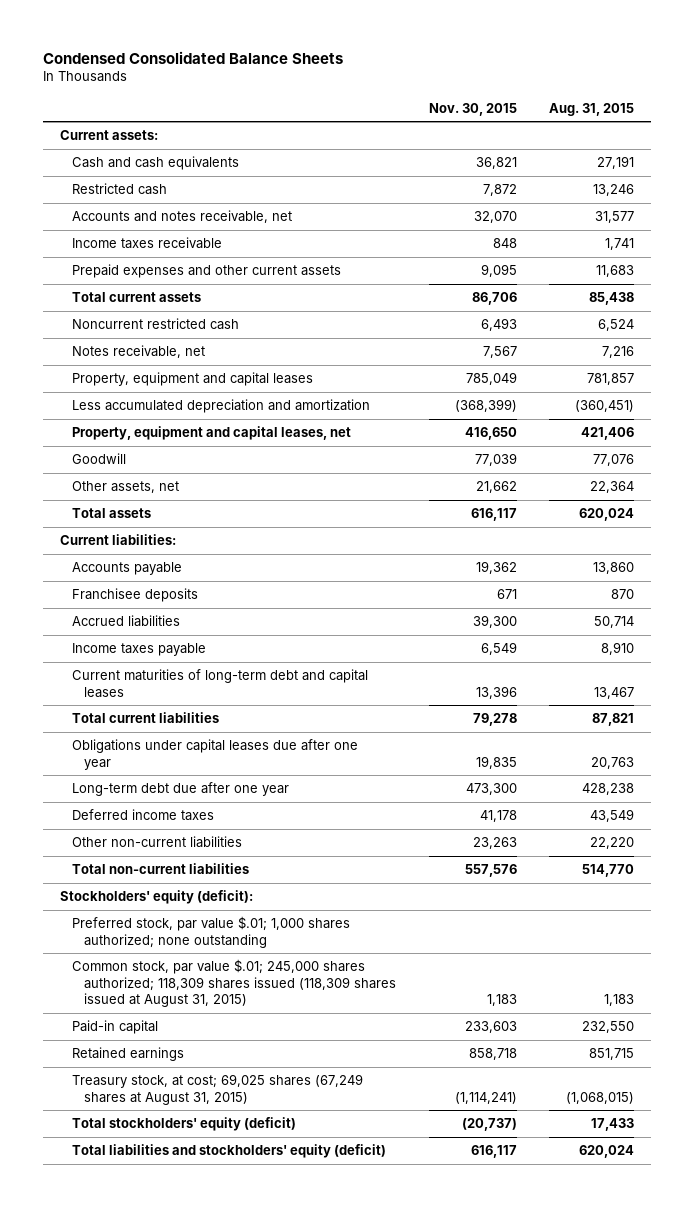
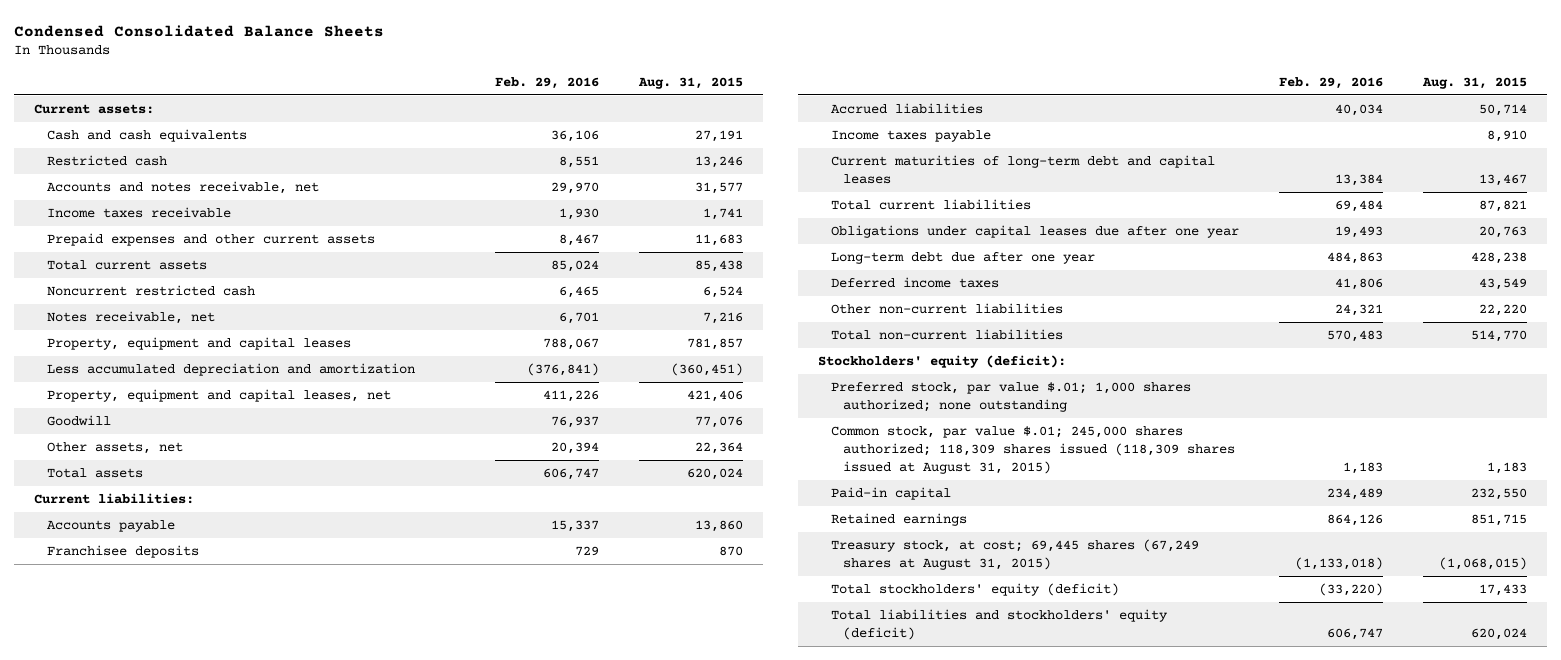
[428,102,517,116] Nov. 30, 2015 -> none
none -> [494,76,599,89] Feb. 29, 2016
[71,1074,363,1105] Treasury stock, at cost; 69,025 shares (67,249 shares at August 31, 2015) -> [830,539,1199,571] Treasury stock, at cost; 69,445 shares (67,249 shares at August 31, 2015)

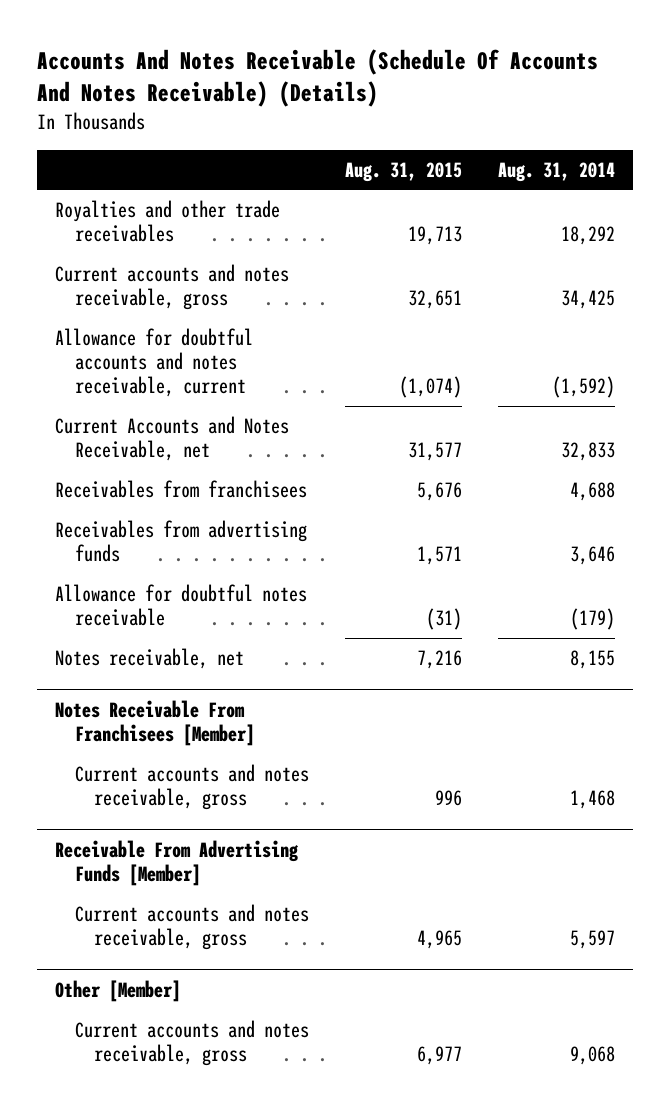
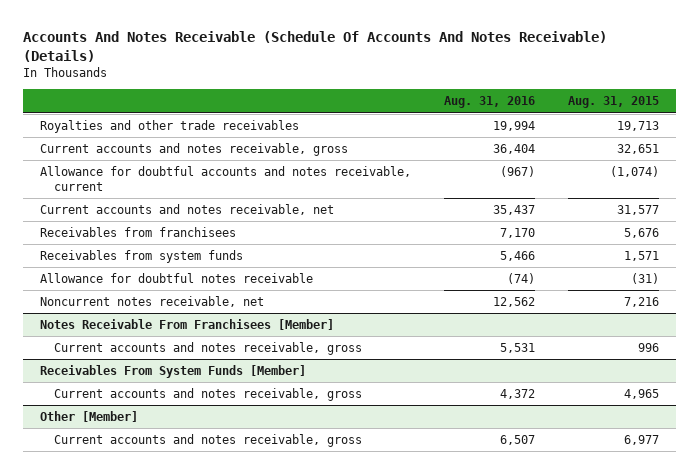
[497,161,615,182] Aug. 31, 2014 -> none
none -> [444,96,536,109] Aug. 31, 2016
[54,416,289,462] Current Accounts and Notes Receivable, net -> [39,204,334,216] Current accounts and notes receivable, net
[54,520,307,563] Receivables from advertising funds -> [39,250,243,264] Receivables from system funds
[54,648,244,670] Notes receivable, net -> [39,296,264,308] Noncurrent notes receivable, net
[54,840,299,887] Receivable From Advertising Funds [Member] -> none
none -> [39,365,306,379] Receivables From System Funds [Member]

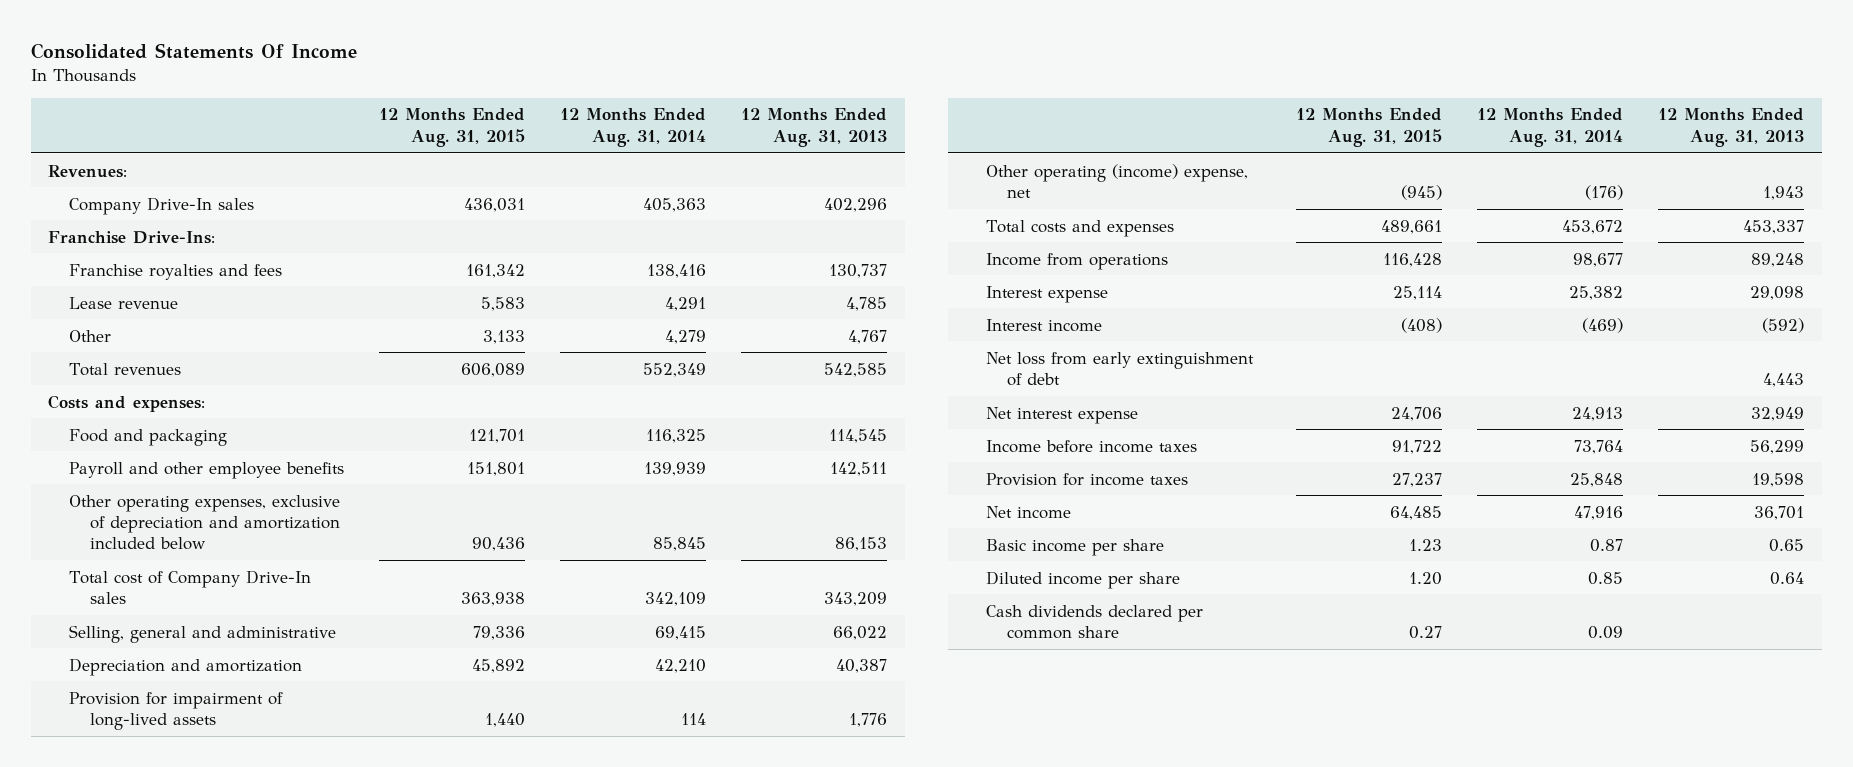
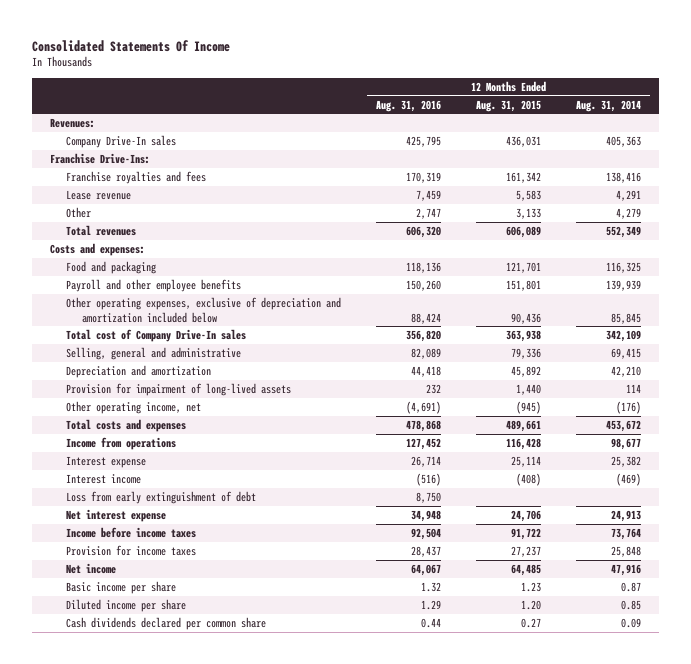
[741,108,888,147] 12 Months Ended Aug. 31, 2013 -> none
none -> [376,99,442,112] Aug. 31, 2016
[986,163,1249,199] Other operating (income) expense, net -> [66,400,202,414] Other operating income, net
[986,351,1255,387] Net loss from early extinguishment of debt -> [66,490,257,504] Loss from early extinguishment of debt

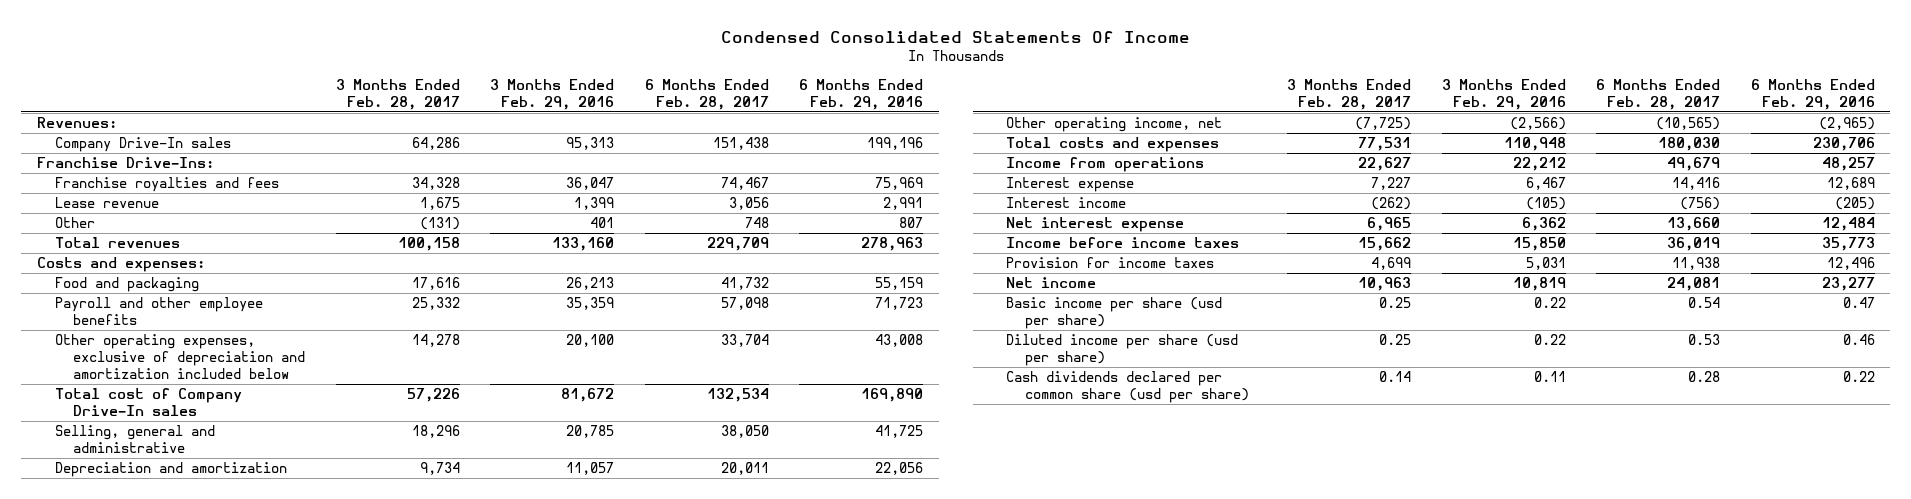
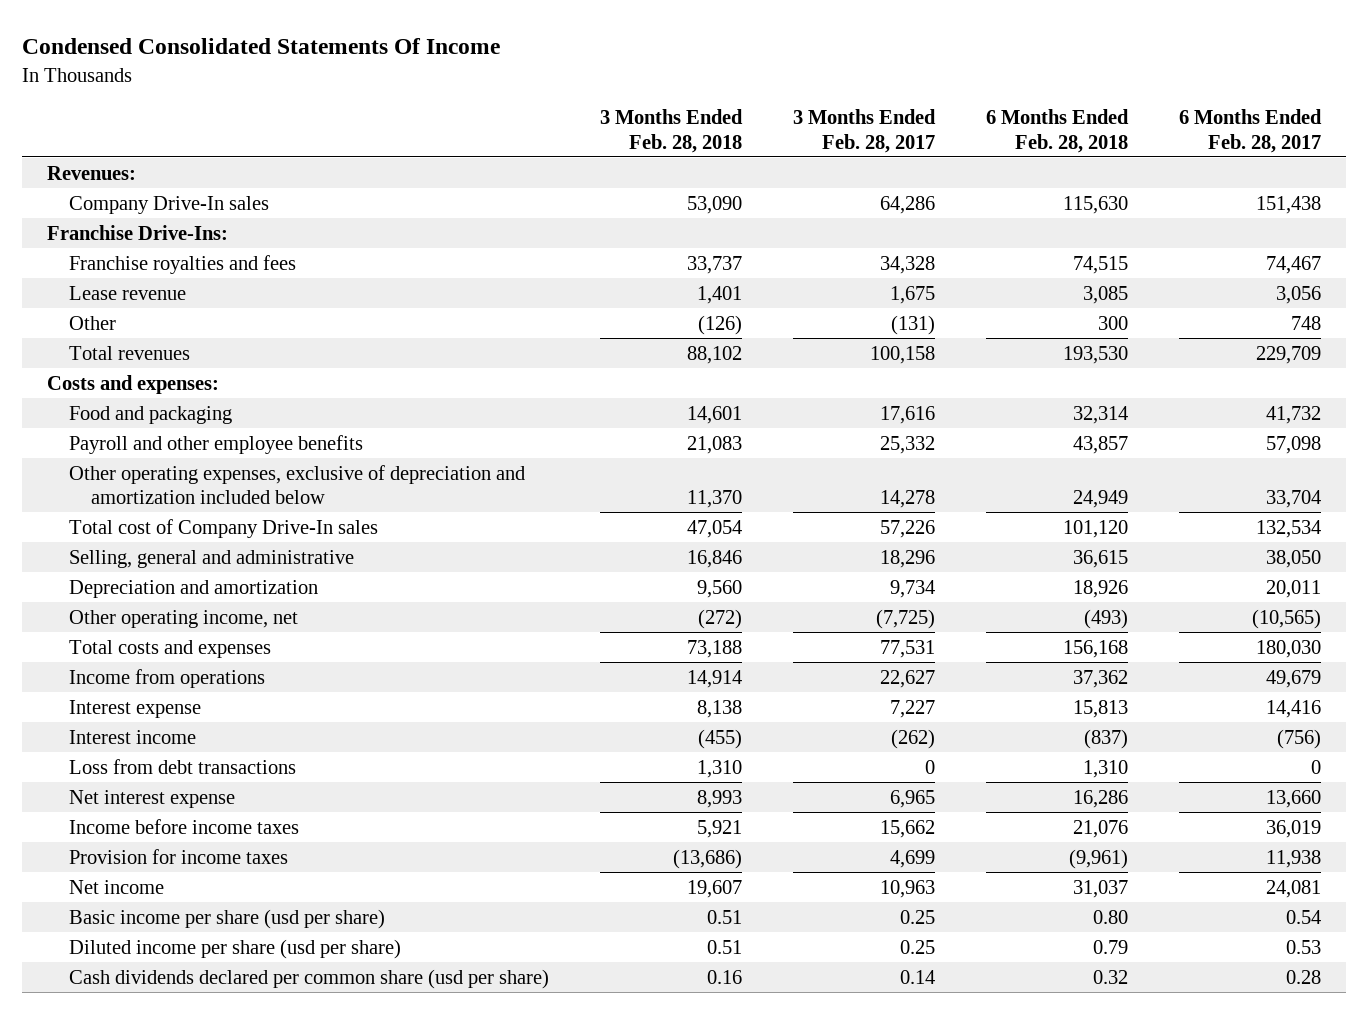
[490,78,615,110] 3 Months Ended Feb. 29, 2016 -> none
[799,78,924,110] 6 Months Ended Feb. 29, 2016 -> none
none -> [600,109,744,153] 3 Months Ended Feb. 28, 2018
none -> [985,109,1129,153] 6 Months Ended Feb. 28, 2018
none -> [69,758,297,774] Loss from debt transactions

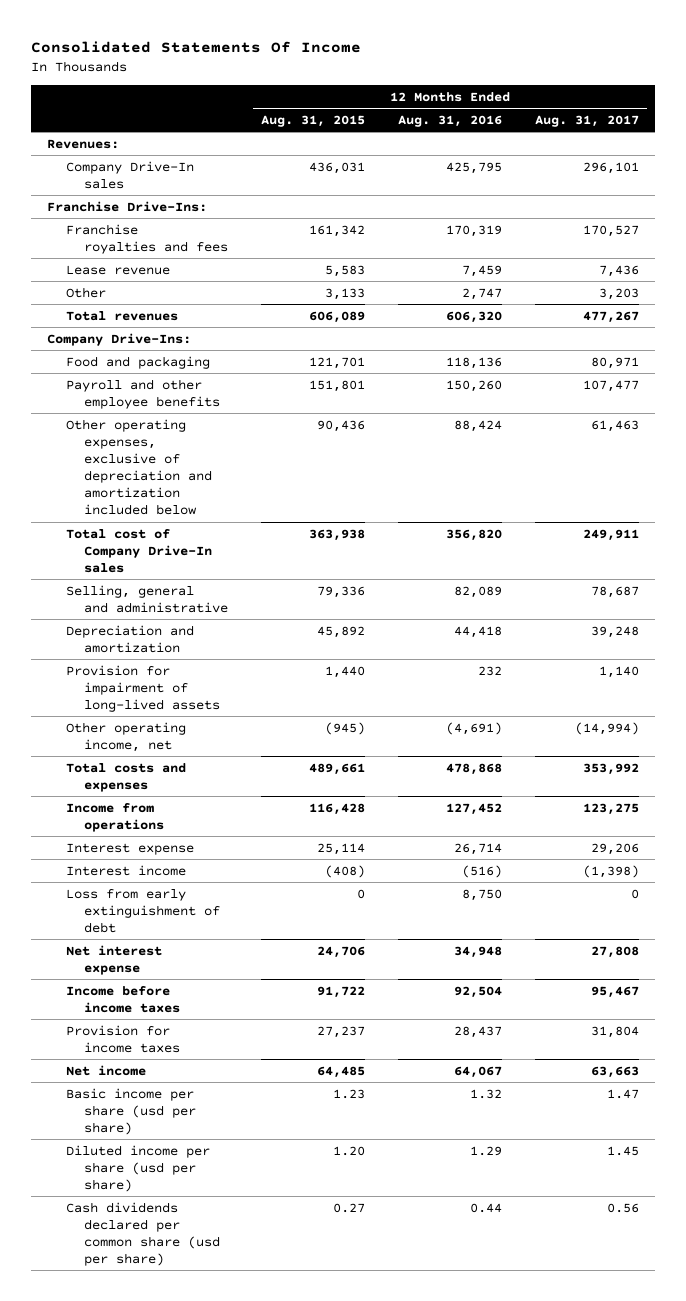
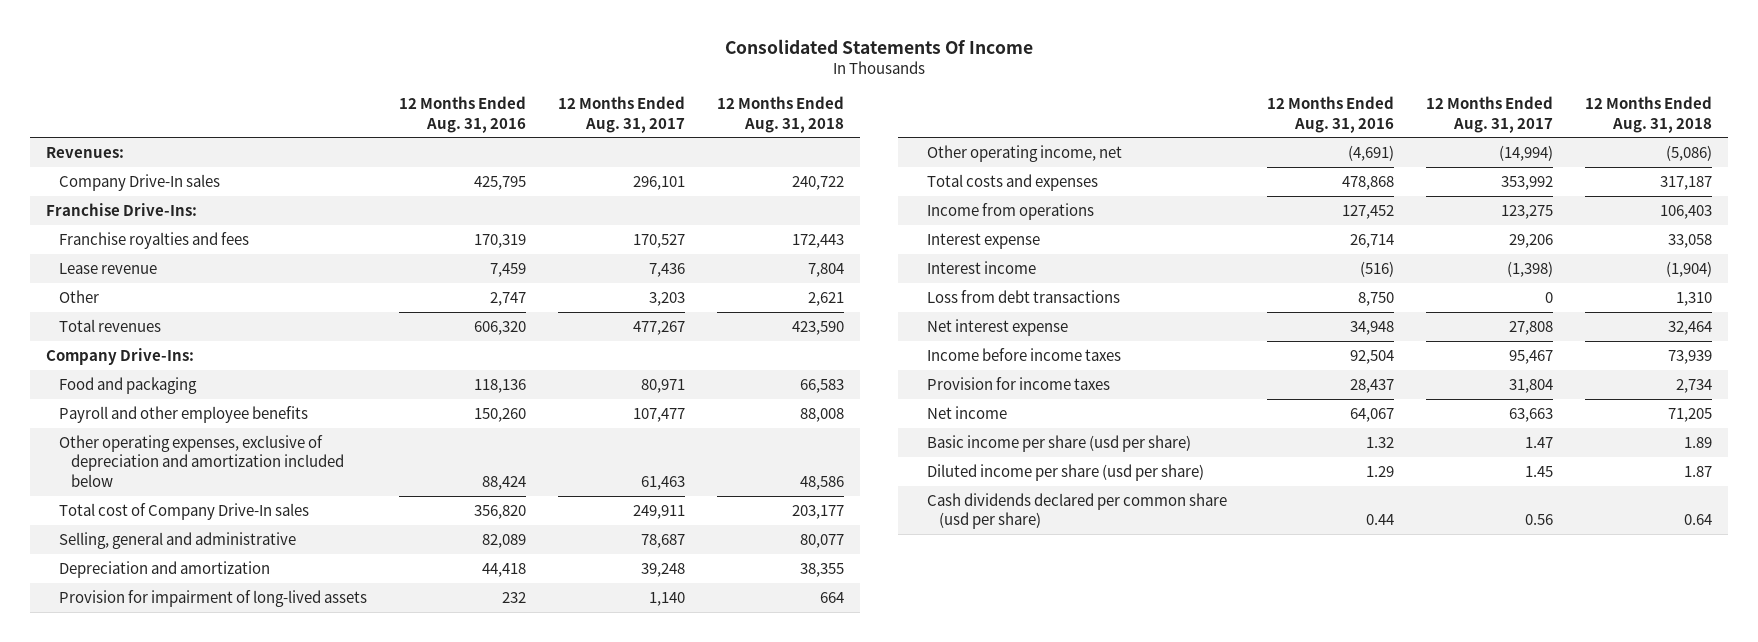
[261,114,366,127] Aug. 31, 2015 -> none
none -> [716,96,844,133] 12 Months Ended Aug. 31, 2018
[65,888,221,933] Loss from early extinguishment of debt -> [926,289,1120,303] Loss from debt transactions

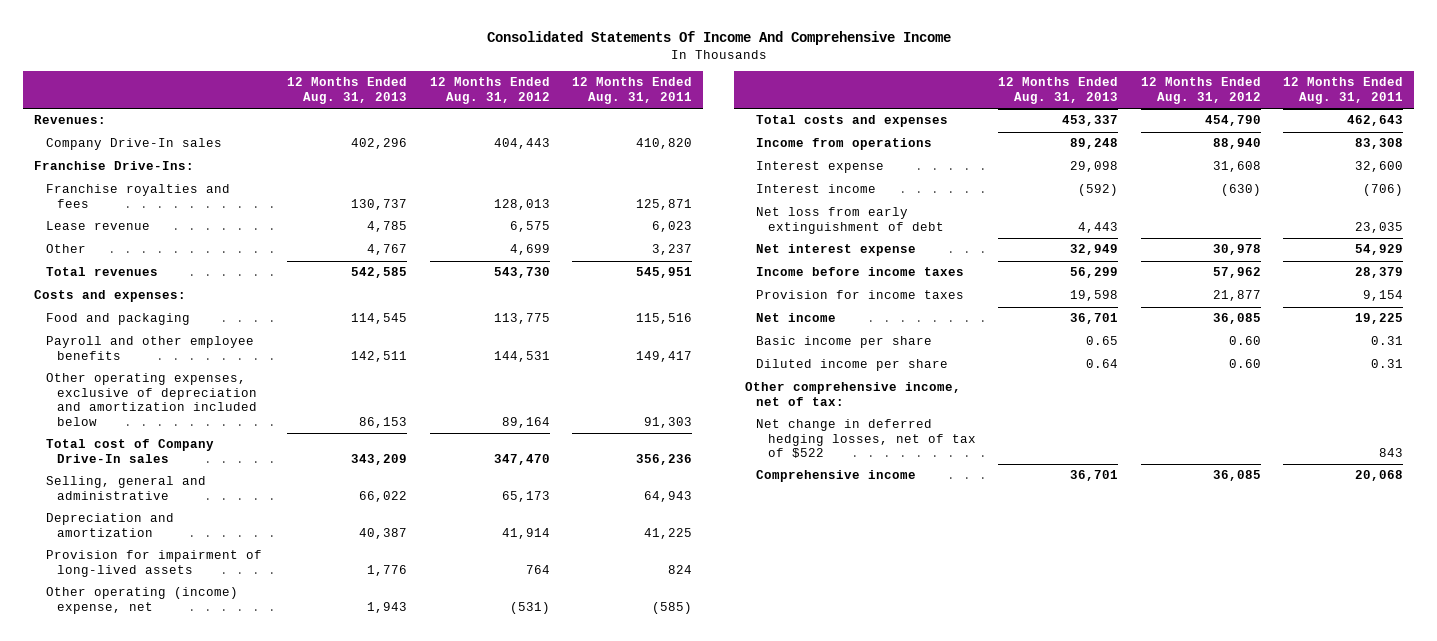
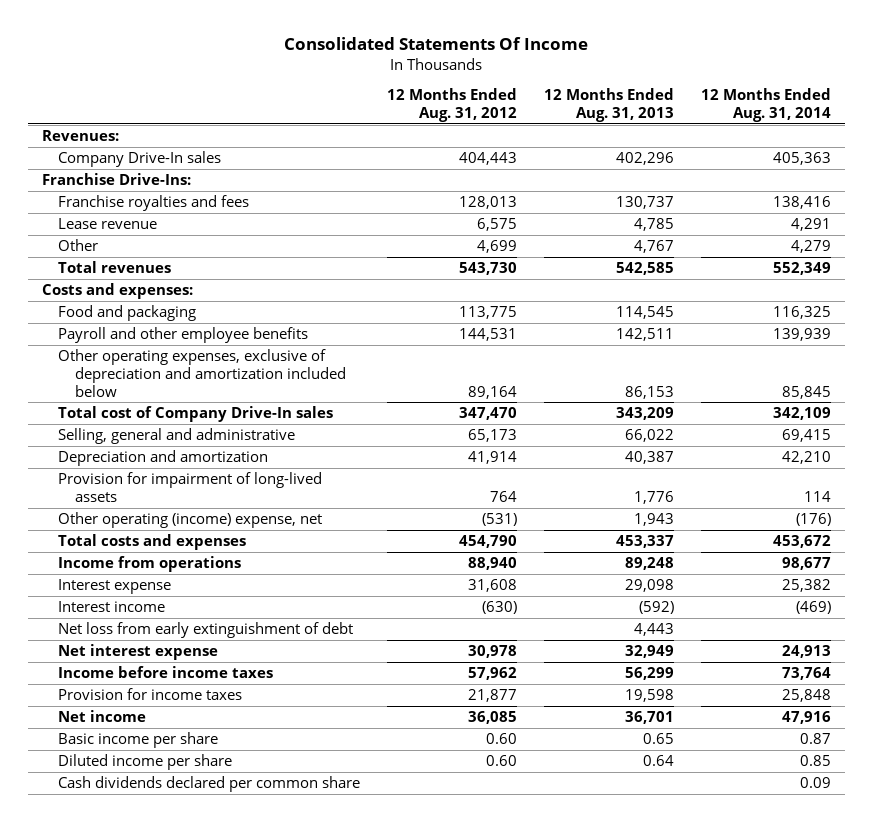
[486,31,951,46] Consolidated Statements Of Income And Comprehensive Income -> [284,37,589,51] Consolidated Statements Of Income
[572,77,693,104] 12 Months Ended Aug. 31, 2011 -> none
none -> [701,87,832,122] 12 Months Ended Aug. 31, 2014
[745,382,962,406] Other comprehensive income, net of tax: -> none
[756,419,976,459] Net change in deferred hedging losses, net of tax of $522 -> none
[756,470,917,483] Comprehensive income -> none
none -> [58,776,361,793] Cash dividends declared per common share

